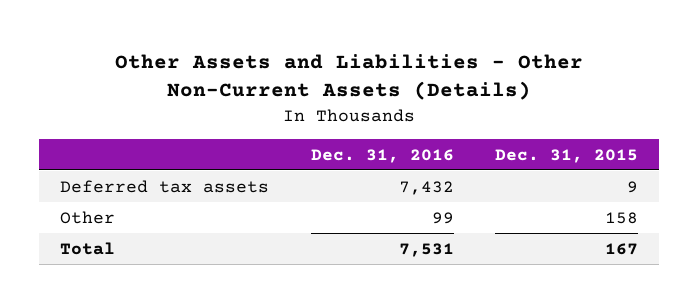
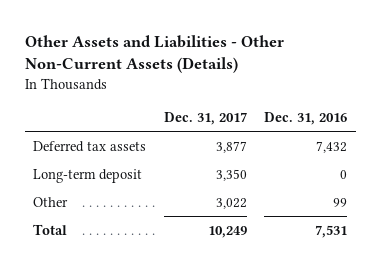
[494,148,638,163] Dec. 31, 2015 -> none
none -> [163,111,247,125] Dec. 31, 2017
none -> [33,168,143,183] Long-term deposit

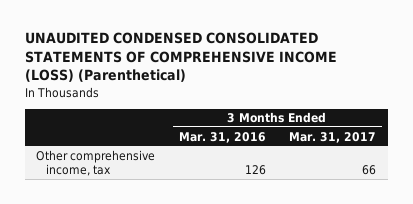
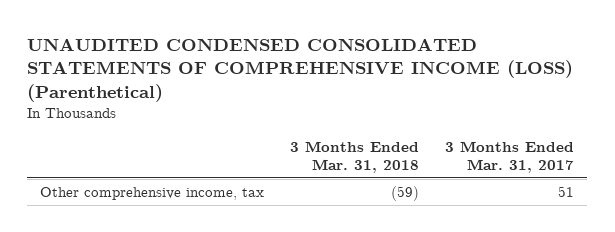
[178,131,266,143] Mar. 31, 2016 -> none
none -> [290,140,420,173] 3 Months Ended Mar. 31, 2018
[362,164,377,175] 66 -> [558,186,575,198] 51

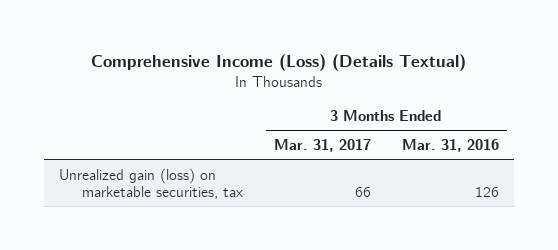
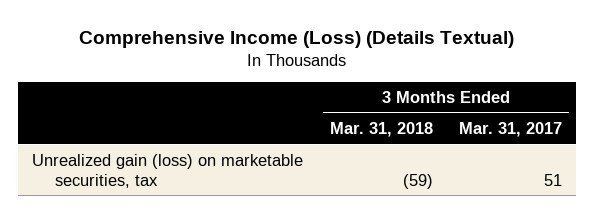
[401,139,499,153] Mar. 31, 2016 -> none
none -> [329,121,433,137] Mar. 31, 2018
[354,186,371,197] 66 -> [544,173,563,186] 51

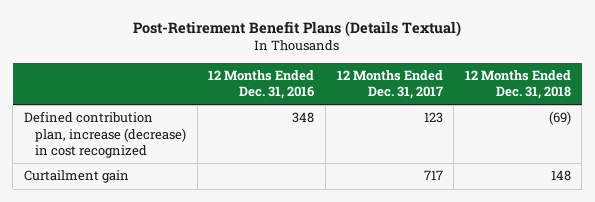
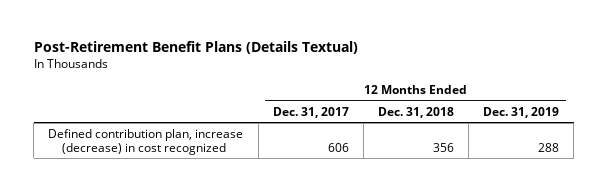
[208,69,315,100] 12 Months Ended Dec. 31, 2016 -> none
none -> [483,106,560,118] Dec. 31, 2019
[23,170,129,184] Curtailment gain -> none
[423,112,443,124] 123 -> [327,142,349,152] 606
[548,111,571,126] (69) -> [432,142,454,152] 356

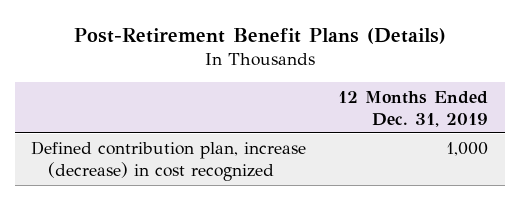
[33,40,358,54] Post-Retirement Benefit Plans (Details Textual) -> [73,27,446,44] Post-Retirement Benefit Plans (Details)
[272,106,349,118] Dec. 31, 2017 -> none
[377,106,454,118] Dec. 31, 2018 -> none
[538,142,560,152] 288 -> [446,142,489,157] 1,000

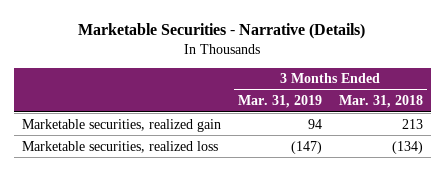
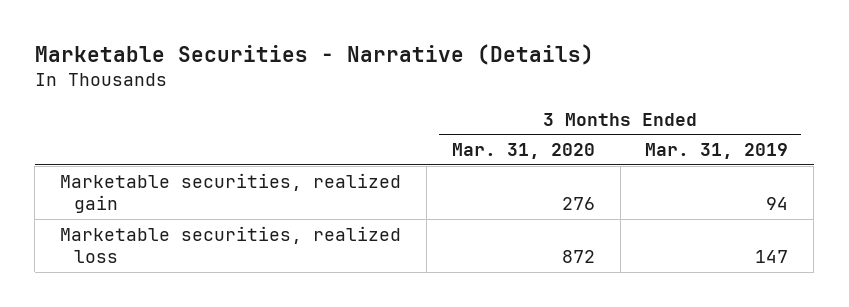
[338,95,423,109] Mar. 31, 2018 -> none
none -> [451,143,595,160] Mar. 31, 2020
[290,140,322,154] (147) -> [755,250,789,264] 147

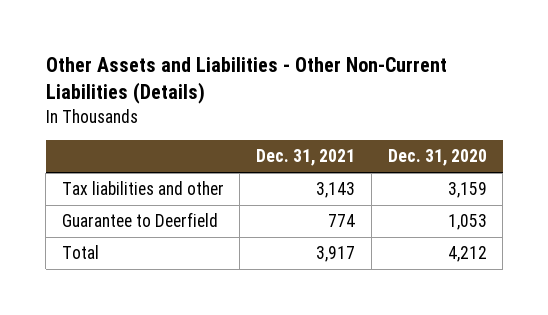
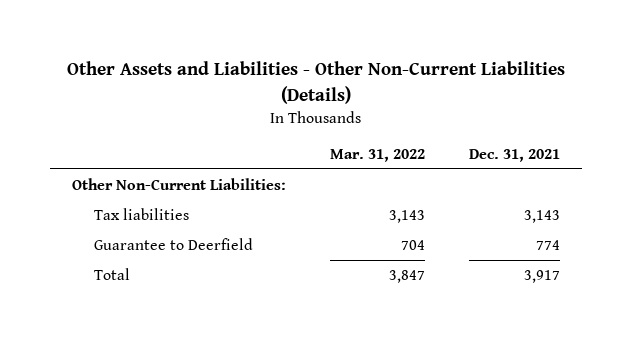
[387,149,487,167] Dec. 31, 2020 -> none
none -> [330,148,426,162] Mar. 31, 2022
none -> [72,177,287,190] Other Non-Current Liabilities:
[61,181,224,196] Tax liabilities and other -> [94,207,190,220] Tax liabilities

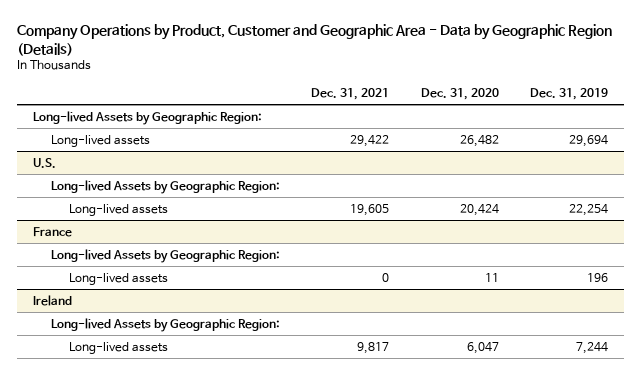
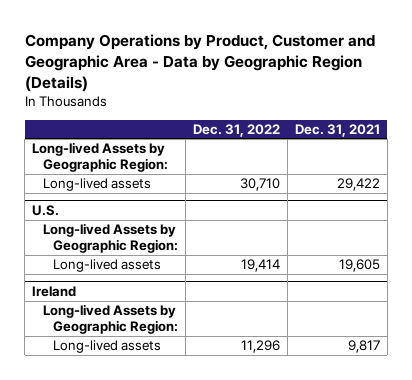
[420,88,499,101] Dec. 31, 2020 -> none
[530,88,609,101] Dec. 31, 2019 -> none
none -> [192,123,280,137] Dec. 31, 2022
[32,226,72,237] France -> none
[50,248,280,263] Long-lived Assets by Geographic Region: -> none
[69,272,169,285] Long-lived assets -> none

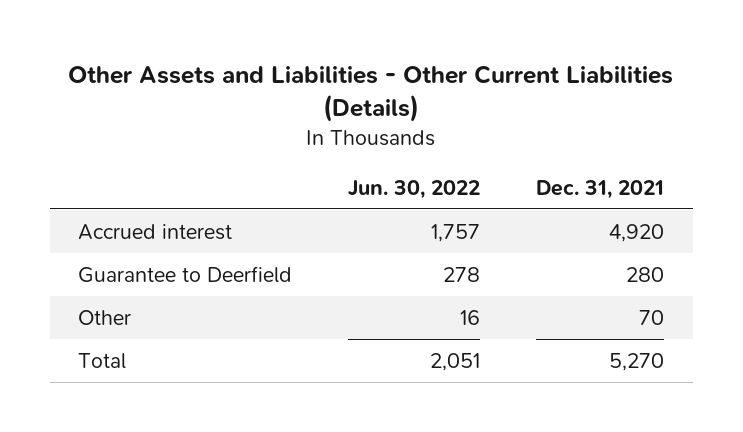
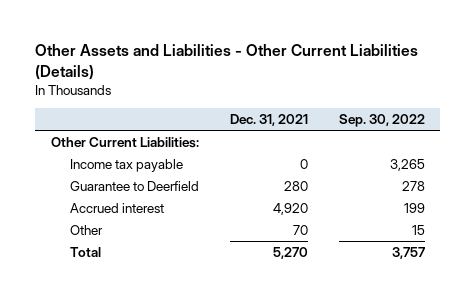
[348,179,481,199] Jun. 30, 2022 -> none
none -> [338,113,425,127] Sep. 30, 2022
none -> [50,137,199,149] Other Current Liabilities:
none -> [70,159,184,173] Income tax payable
[78,223,233,240] Accrued interest -> [70,203,165,214] Accrued interest

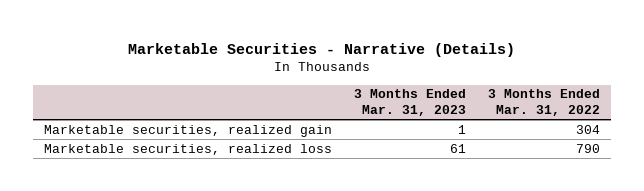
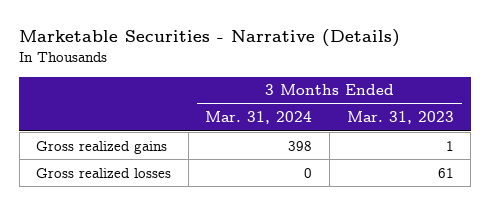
[488,89,601,117] 3 Months Ended Mar. 31, 2022 -> none
none -> [205,111,313,125] Mar. 31, 2024
[44,124,333,137] Marketable securities, realized gain -> [36,140,168,154] Gross realized gains
[44,143,333,155] Marketable securities, realized loss -> [36,167,172,178] Gross realized losses

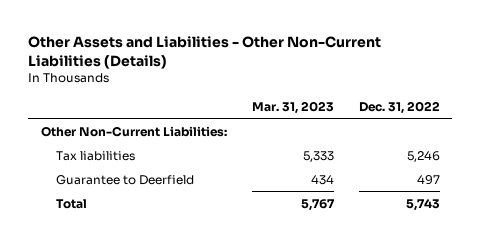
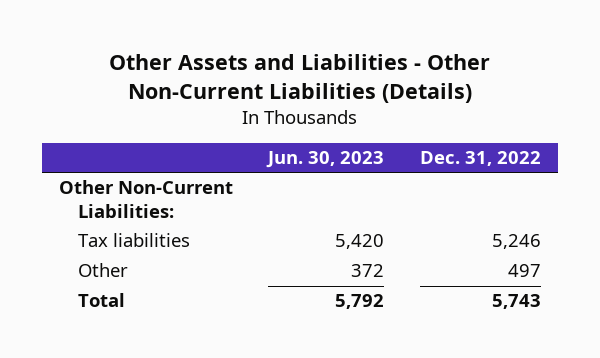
[251,100,334,114] Mar. 31, 2023 -> none
none -> [266,151,385,169] Jun. 30, 2023
[55,174,194,185] Guarantee to Deerfield -> [77,263,128,278] Other

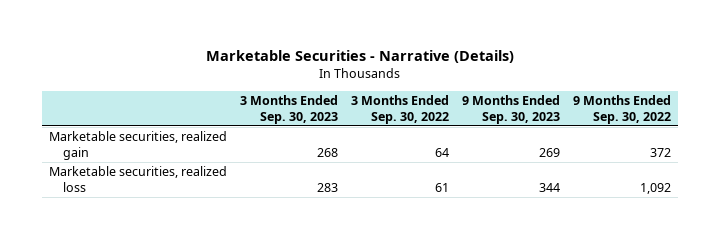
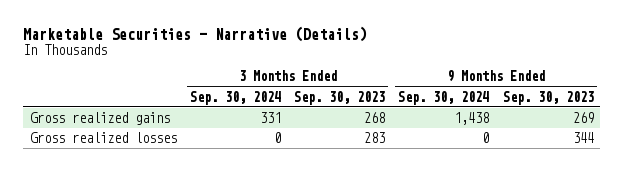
[350,94,449,124] 3 Months Ended Sep. 30, 2022 -> none
[572,94,671,124] 9 Months Ended Sep. 30, 2022 -> none
none -> [189,90,281,105] Sep. 30, 2024
none -> [398,90,490,105] Sep. 30, 2024
[48,131,227,161] Marketable securities, realized gain -> [29,112,170,126] Gross realized gains
[48,166,227,193] Marketable securities, realized loss -> [29,132,177,144] Gross realized losses

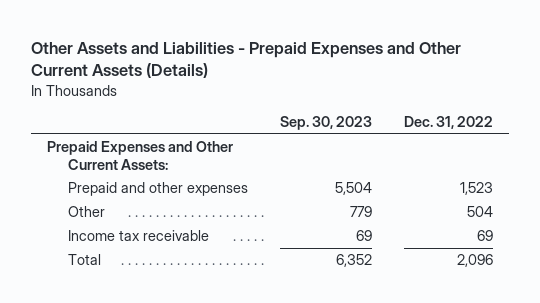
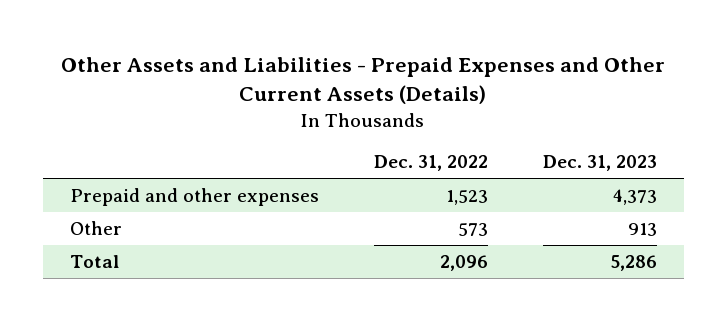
[279,116,372,131] Sep. 30, 2023 -> none
none -> [542,155,657,172] Dec. 31, 2023
[46,141,233,170] Prepaid Expenses and Other Current Assets: -> none
[68,230,210,242] Income tax receivable -> none
[466,206,493,218] 504 -> [457,222,488,236] 573

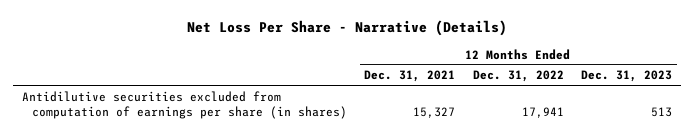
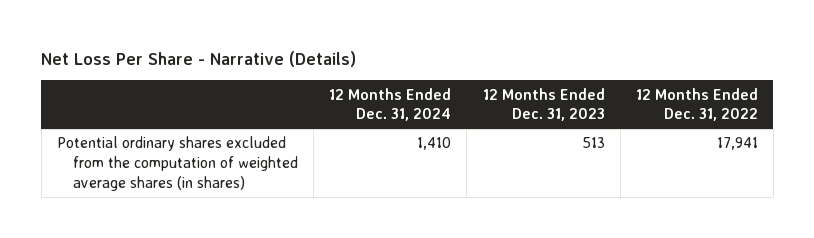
[364,70,456,83] Dec. 31, 2021 -> none
none -> [329,87,452,122] 12 Months Ended Dec. 31, 2024
[21,90,347,119] Antidilutive securities excluded from computation of earnings per share (in shares) -> [56,136,299,191] Potential ordinary shares excluded from the computation of weighted average shares (in shares)

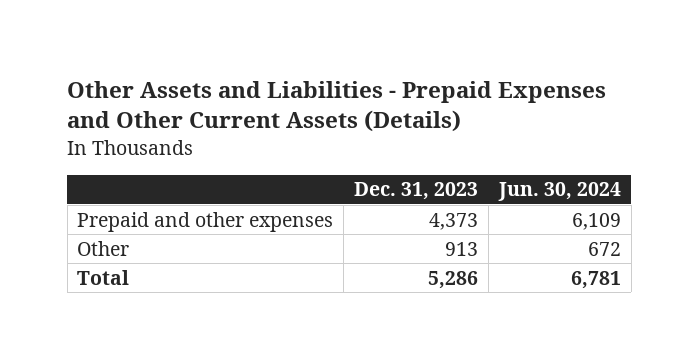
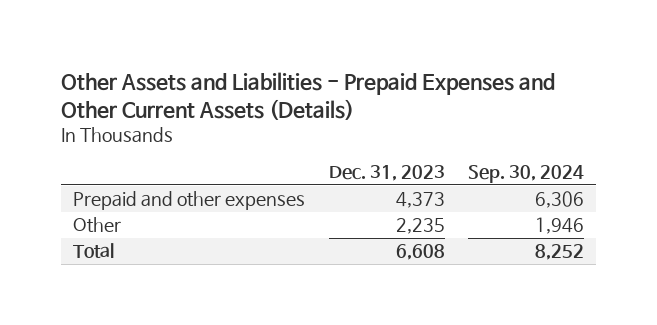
[497,182,621,202] Jun. 30, 2024 -> none
none -> [468,165,585,184] Sep. 30, 2024
[445,241,479,256] 913 -> [395,218,445,235] 2,235
[428,270,479,289] 5,286 -> [395,244,445,261] 6,608

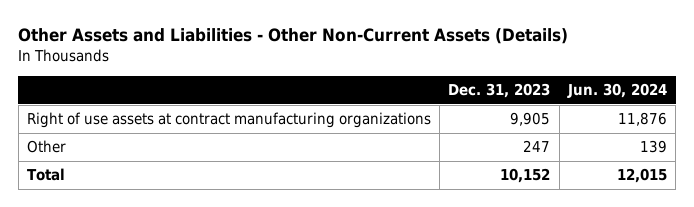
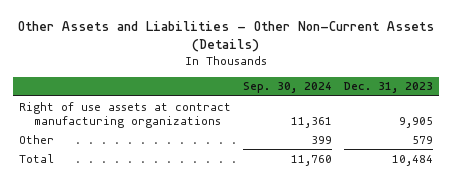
[566,83,667,99] Jun. 30, 2024 -> none
none -> [243,82,333,94] Sep. 30, 2024
[523,140,551,153] 247 -> [412,135,434,144] 579
[500,168,551,184] 10,152 -> [392,154,434,166] 10,484

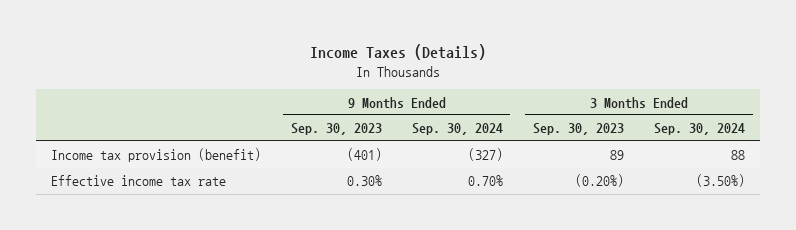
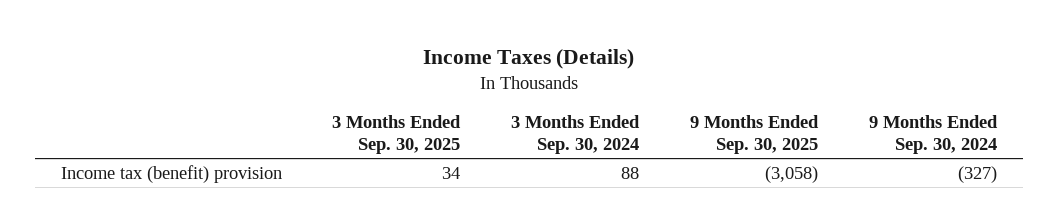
[290,123,382,136] Sep. 30, 2023 -> none
[532,123,624,136] Sep. 30, 2023 -> none
none -> [332,114,462,155] 3 Months Ended Sep. 30, 2025
none -> [690,114,820,155] 9 Months Ended Sep. 30, 2025
[50,175,226,187] Effective income tax rate -> none
[50,148,261,163] Income tax provision (benefit) -> [60,164,282,183] Income tax (benefit) provision

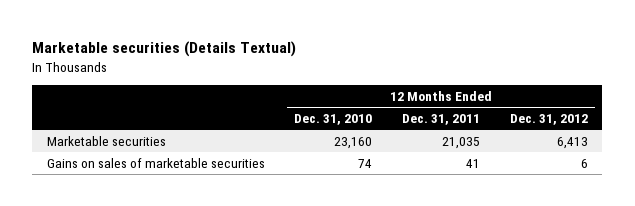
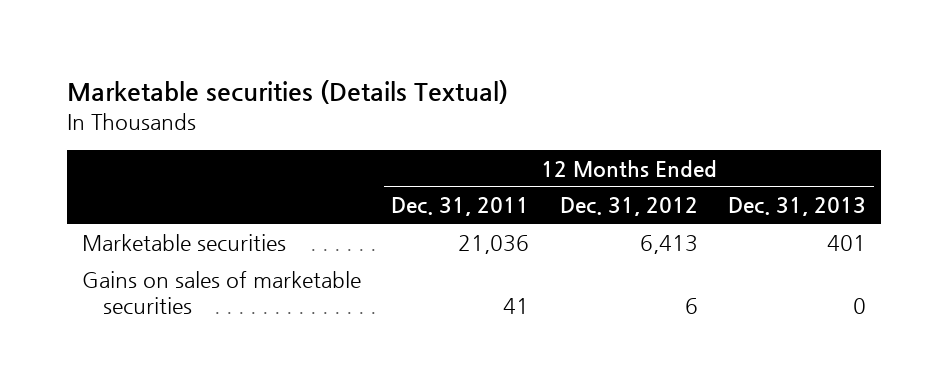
[294,114,373,126] Dec. 31, 2010 -> none
none -> [728,197,867,217] Dec. 31, 2013
[442,136,481,149] 21,035 -> [458,234,530,254] 21,036

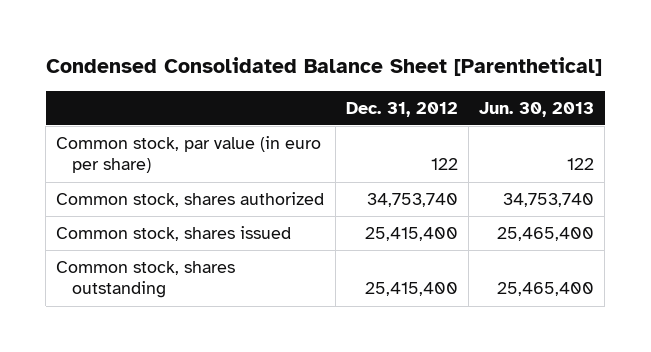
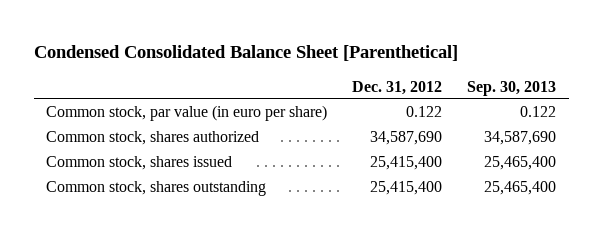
[479,101,595,117] Jun. 30, 2013 -> none
none -> [467,80,557,96] Sep. 30, 2013
[430,158,458,171] 122 -> [406,106,443,118] 0.122
[366,193,458,208] 34,753,740 -> [370,131,443,146] 34,587,690

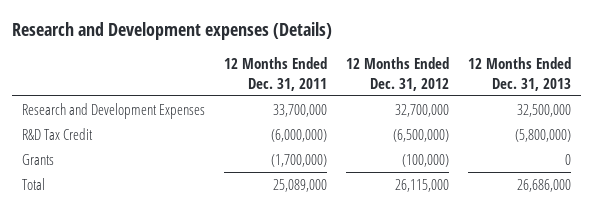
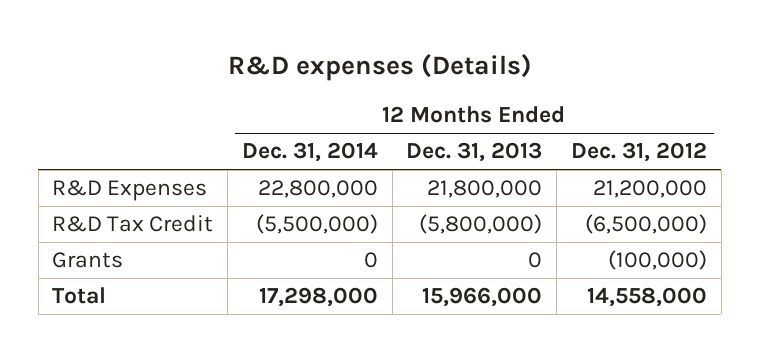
[12,21,333,40] Research and Development expenses (Details) -> [227,53,532,81] R&D expenses (Details)
[223,56,327,91] 12 Months Ended Dec. 31, 2011 -> none
none -> [241,142,378,163] Dec. 31, 2014
[21,102,205,119] Research and Development Expenses -> none
none -> [52,180,208,202] R&D Expenses
[395,178,450,192] 26,115,000 -> [586,287,707,308] 14,558,000
[517,178,572,192] 26,686,000 -> [422,287,543,308] 15,966,000

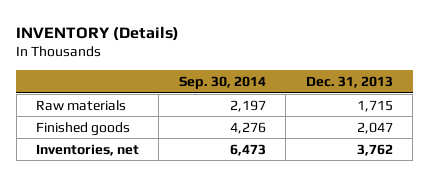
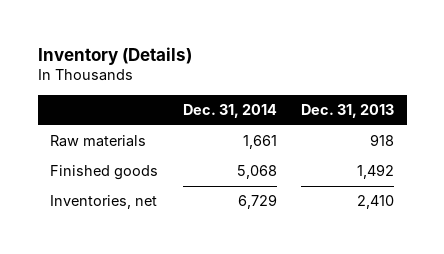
[16,25,180,41] INVENTORY (Details) -> [37,46,192,65] Inventory (Details)
[178,75,266,89] Sep. 30, 2014 -> none
none -> [182,104,277,119] Dec. 31, 2014
[356,99,393,112] 1,715 -> [370,134,395,147] 918
[356,121,393,134] 2,047 -> [357,164,395,180] 1,492
[356,143,393,156] 3,762 -> [357,195,395,210] 2,410

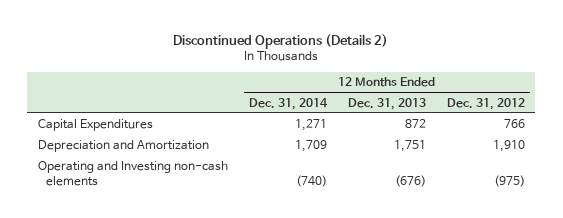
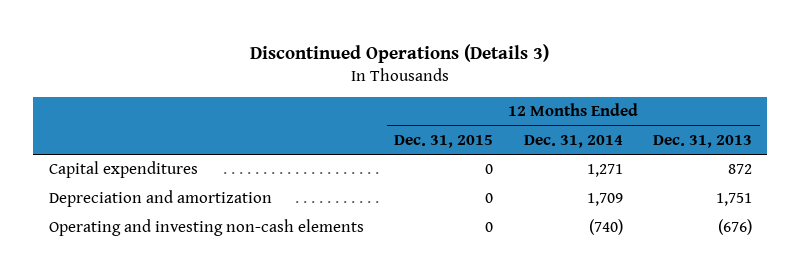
[173,33,389,49] Discontinued Operations (Details 2) -> [250,43,550,63] Discontinued Operations (Details 3)
[446,97,525,110] Dec. 31, 2012 -> none
none -> [394,135,494,149] Dec. 31, 2015
[37,119,153,132] Capital Expenditures -> [48,161,198,179] Capital expenditures
[37,140,209,153] Depreciation and Amortization -> [48,190,272,208] Depreciation and amortization
[37,161,228,186] Operating and Investing non-cash elements -> [48,219,364,237] Operating and investing non-cash elements

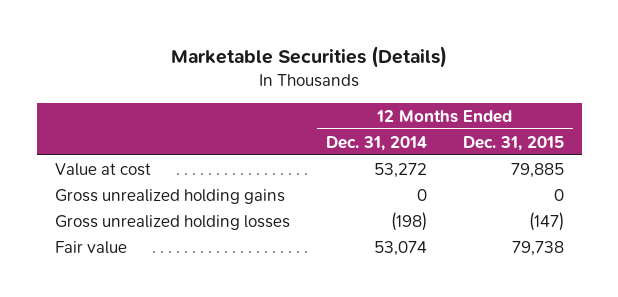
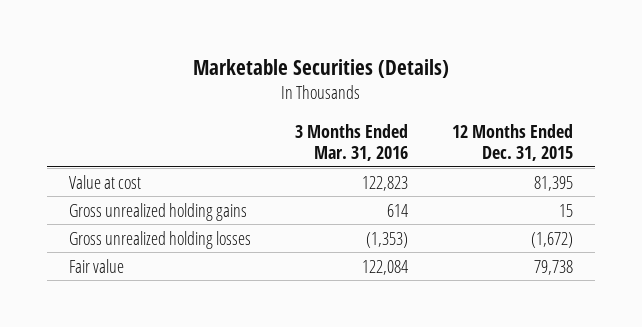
[325,135,427,151] Dec. 31, 2014 -> none
none -> [294,123,408,161] 3 Months Ended Mar. 31, 2016
[510,162,564,178] 79,885 -> [534,175,574,191] 81,395
[553,188,564,201] 0 -> [559,203,574,217] 15
[528,211,564,231] (147) -> [531,231,574,248] (1,672)

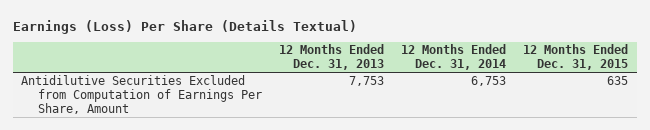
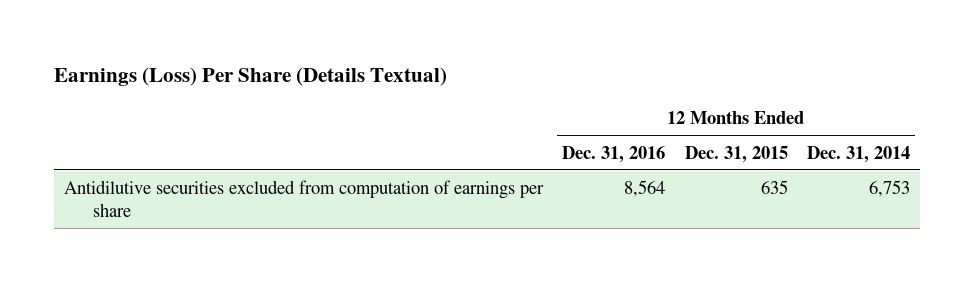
[278,44,384,71] 12 Months Ended Dec. 31, 2013 -> none
none -> [562,145,666,163] Dec. 31, 2016
[21,75,262,115] Antidilutive Securities Excluded from Computation of Earnings Per Share, Amount -> [63,180,544,218] Antidilutive securities excluded from computation of earnings per share

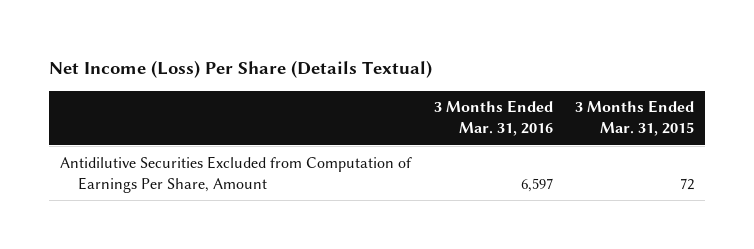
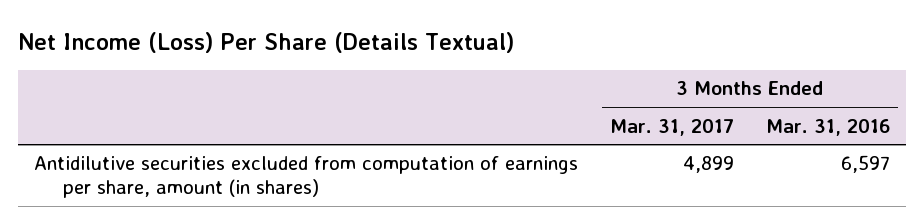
[574,100,694,137] 3 Months Ended Mar. 31, 2015 -> none
none -> [609,118,734,136] Mar. 31, 2017
[60,155,413,193] Antidilutive Securities Excluded from Computation of Earnings Per Share, Amount -> [33,156,578,199] Antidilutive securities excluded from computation of earnings per share, amount (in shares)

